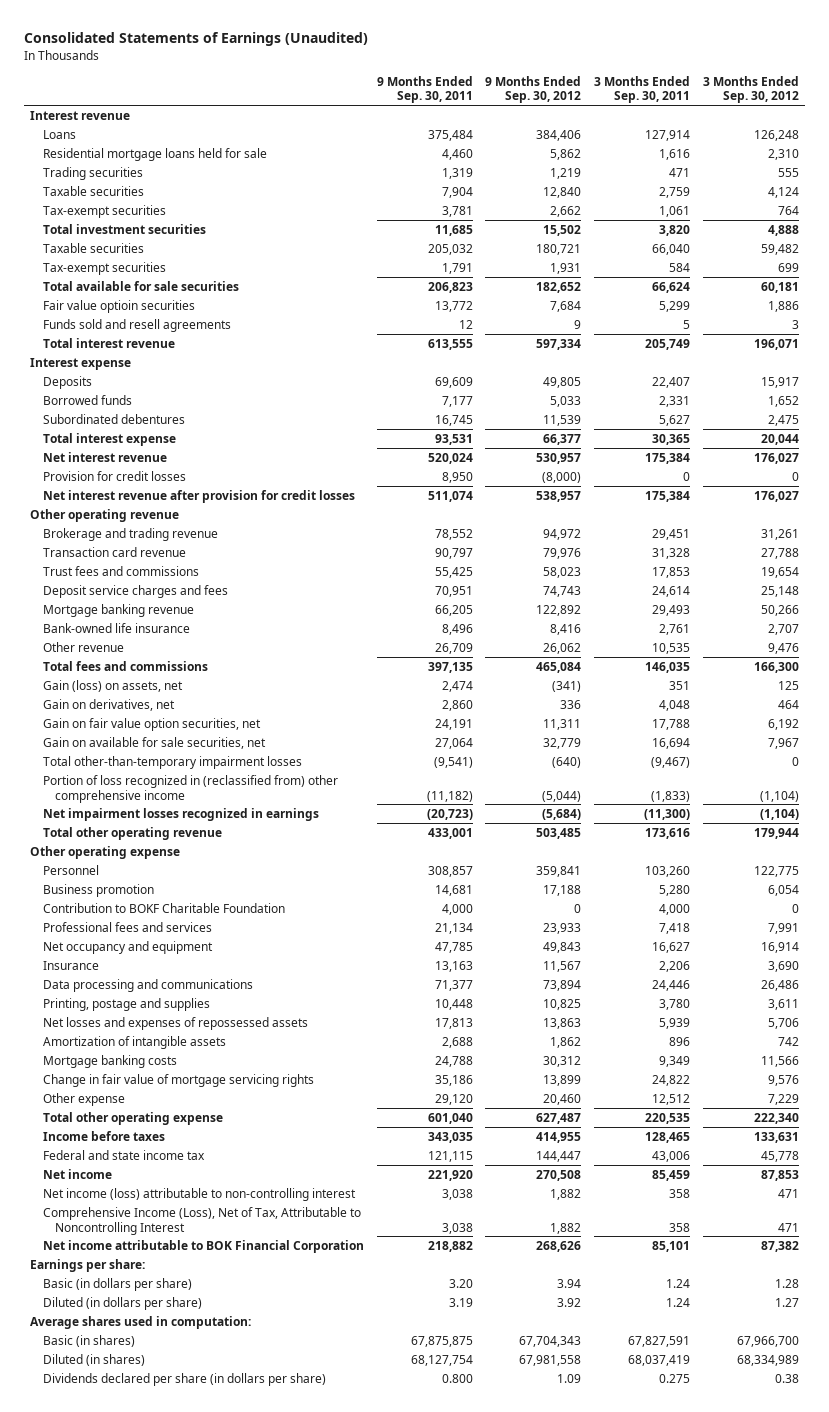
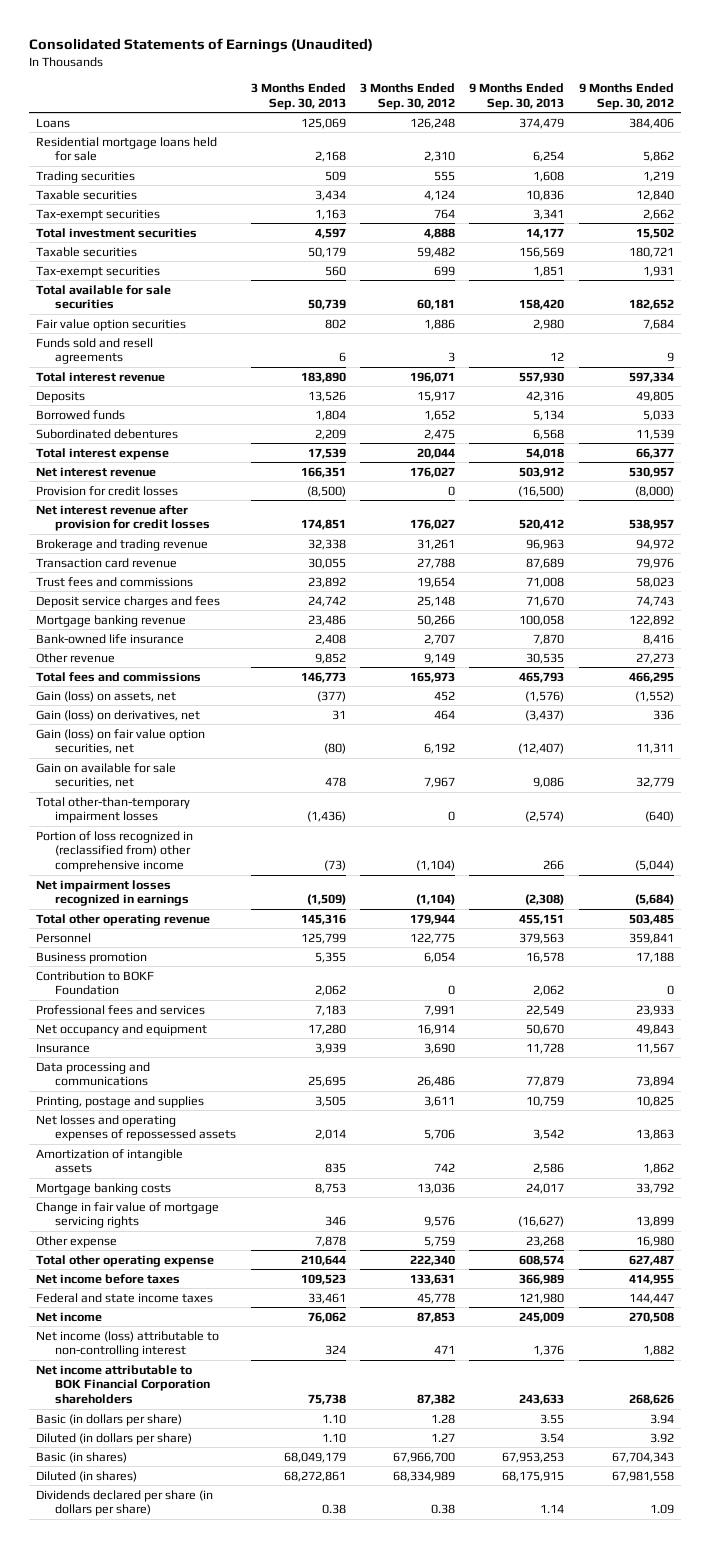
[376,75,473,104] 9 Months Ended Sep. 30, 2011 -> none
[594,75,691,104] 3 Months Ended Sep. 30, 2011 -> none
none -> [250,83,346,110] 3 Months Ended Sep. 30, 2013
none -> [469,83,565,110] 9 Months Ended Sep. 30, 2013
[30,110,131,120] Interest revenue -> none
[42,299,195,313] Fair value optioin securities -> [36,318,187,331] Fair value option securities
[30,357,132,370] Interest expense -> none
[30,508,180,522] Other operating revenue -> none
[543,642,582,654] 26,062 -> [635,652,674,664] 27,273
[767,642,799,654] 9,476 -> [423,652,455,664] 9,149
[536,661,582,673] 465,084 -> [628,671,674,683] 466,295
[753,661,799,673] 166,300 -> [409,671,455,683] 165,973
[552,680,582,692] (341) -> [634,690,674,702] (1,552)
[777,680,799,690] 125 -> [433,690,455,701] 452
[42,698,175,711] Gain on derivatives, net -> [36,709,201,721] Gain (loss) on derivatives, net
[42,717,261,731] Gain on fair value option securities, net -> [36,728,206,755] Gain (loss) on fair value option securities, net
[30,845,181,859] Other operating expense -> none
[42,902,285,913] Contribution to BOKF Charitable Foundation -> [36,970,155,996] Contribution to BOKF Foundation
[42,1016,308,1030] Net losses and expenses of repossessed assets -> [36,1114,237,1142] Net losses and operating expenses of repossessed assets
[543,1055,582,1067] 30,312 -> [635,1182,674,1194] 33,792
[760,1055,799,1067] 11,566 -> [416,1182,455,1194] 13,036
[543,1093,582,1105] 20,460 -> [635,1235,674,1247] 16,980
[767,1093,799,1105] 7,229 -> [423,1235,455,1247] 5,759
[42,1130,165,1141] Income before taxes -> [36,1273,181,1284] Net income before taxes
[42,1149,205,1160] Federal and state income tax -> [36,1292,214,1303] Federal and state income taxes
[42,1206,361,1235] Comprehensive Income (Loss), Net of Tax, Attributable to Noncontrolling Interest -> none
[30,1258,146,1272] Earnings per share: -> none
[42,1239,364,1253] Net income attributable to BOK Financial Corporation -> [36,1364,211,1405] Net income attributable to BOK Financial Corporation shareholders
[30,1315,252,1329] Average shares used in computation: -> none

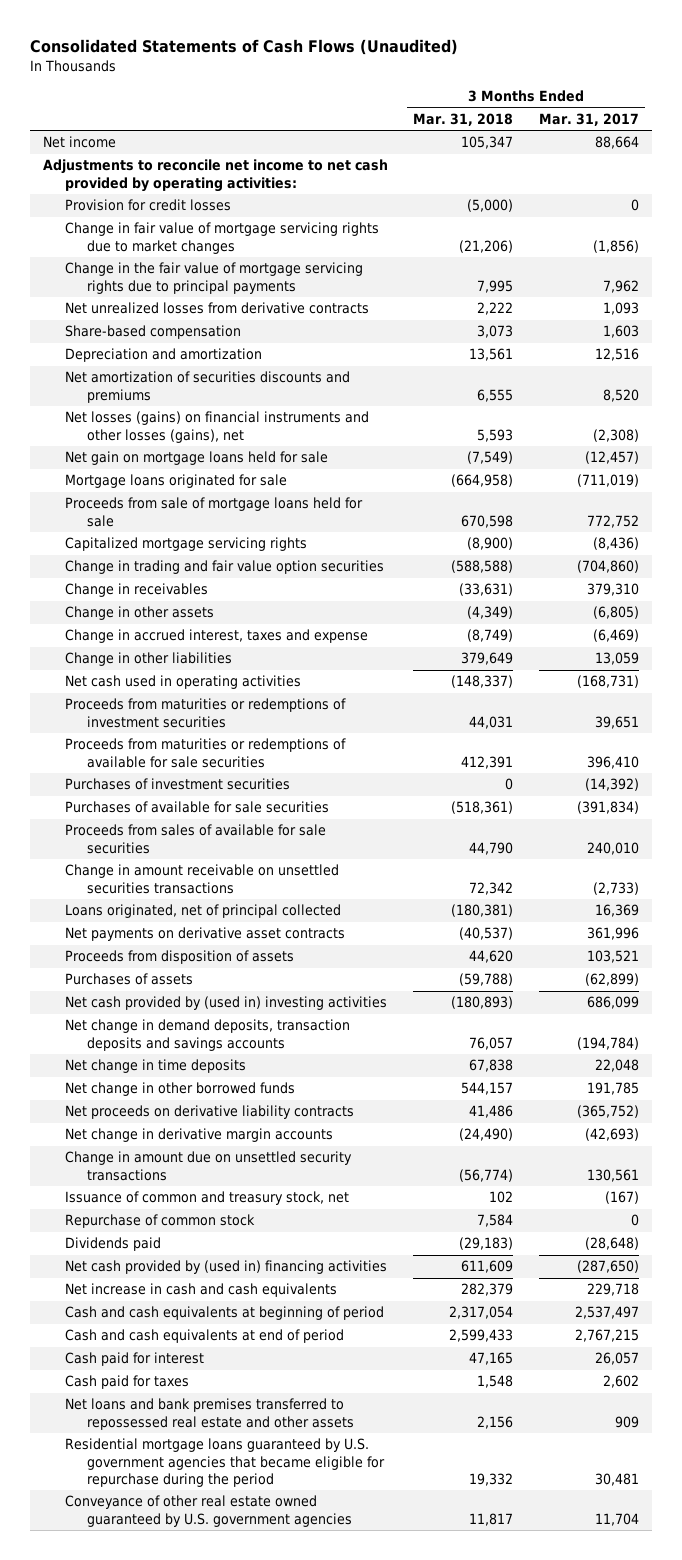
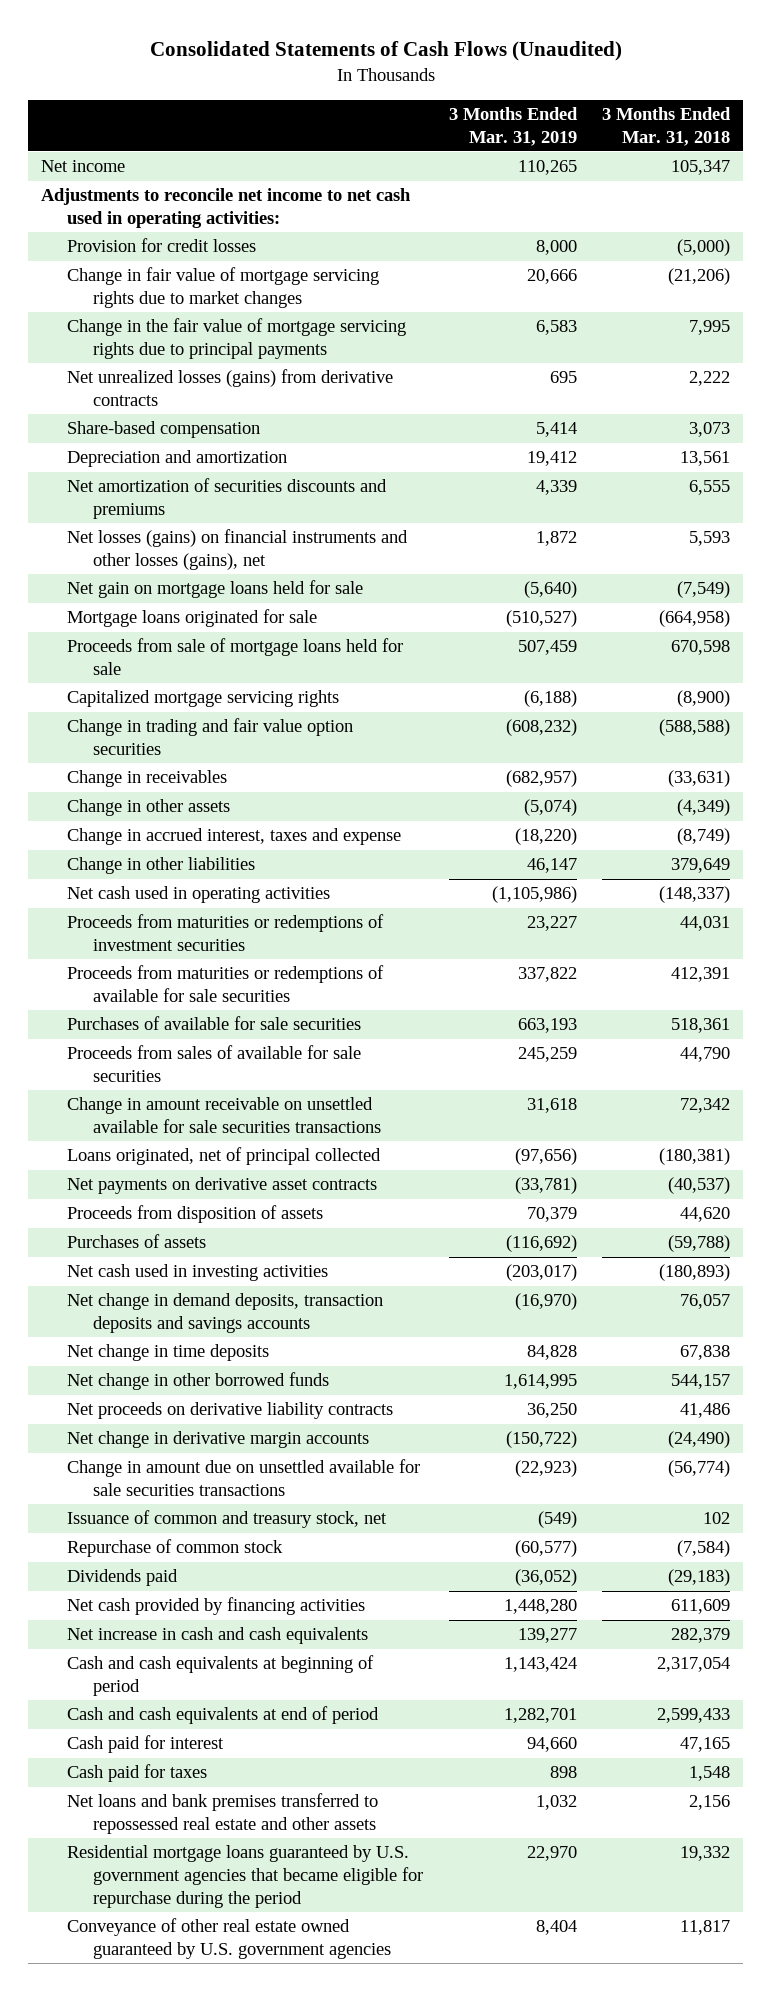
[538,112,639,126] Mar. 31, 2017 -> none
none -> [448,106,578,146] 3 Months Ended Mar. 31, 2019
[42,159,388,192] Adjustments to reconcile net income to net cash provided by operating activities: -> [40,188,411,229] Adjustments to reconcile net income to net cash used in operating activities:
[64,302,369,315] Net unrealized losses from derivative contracts -> [67,369,394,407] Net unrealized losses (gains) from derivative contracts
[64,778,290,791] Purchases of investment securities -> none
[451,801,514,815] (518,361) -> [671,1018,731,1034] 518,361
[64,864,339,894] Change in amount receivable on unsettled securities transactions -> [67,1097,382,1134] Change in amount receivable on unsettled available for sale securities transactions
[64,996,387,1011] Net cash provided by (used in) investing activities -> [67,1264,329,1282] Net cash used in investing activities
[64,1151,352,1181] Change in amount due on unsettled security transactions -> [67,1459,421,1497] Change in amount due on unsettled available for sale securities transactions
[477,1214,514,1228] 7,584 -> [677,1540,731,1558] (7,584)
[64,1260,387,1275] Net cash provided by (used in) financing activities -> [67,1597,366,1616] Net cash provided by financing activities

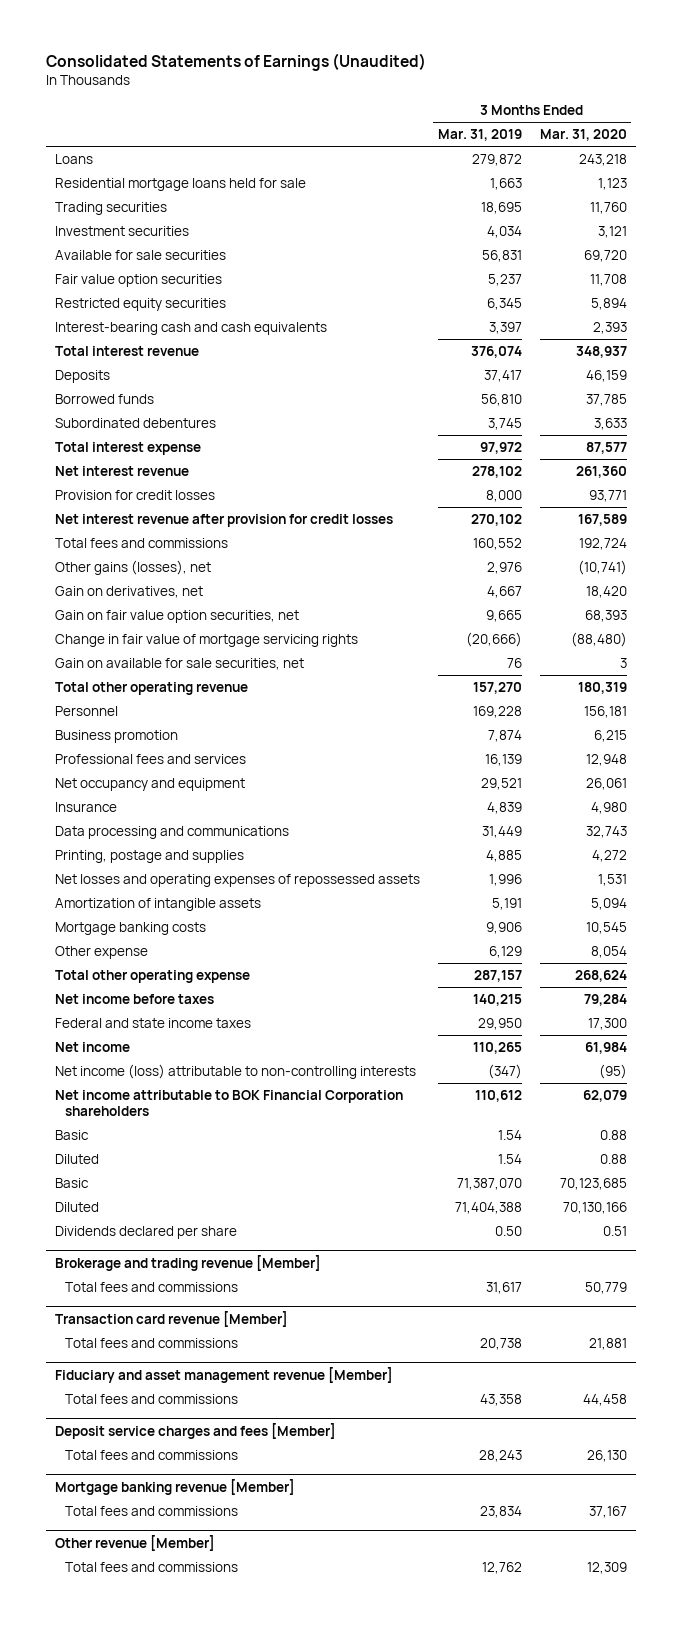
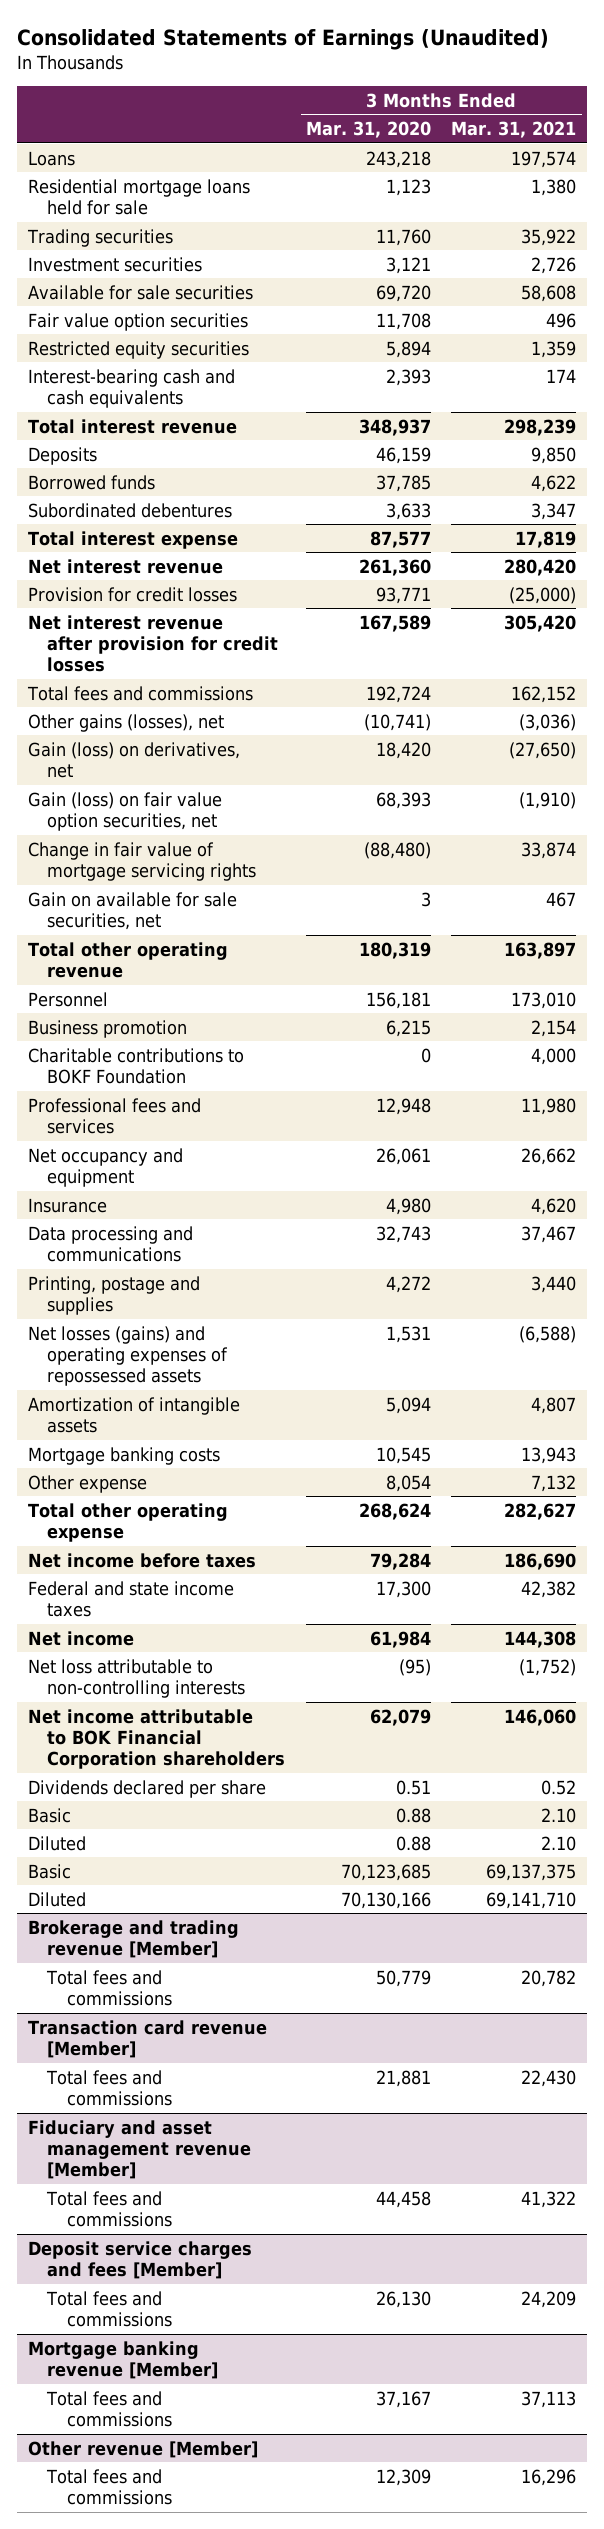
[437,129,522,142] Mar. 31, 2019 -> none
none -> [451,121,577,139] Mar. 31, 2021
[54,585,203,598] Gain on derivatives, net -> [27,741,240,778] Gain (loss) on derivatives, net
[54,609,299,623] Gain on fair value option securities, net -> [27,791,222,831] Gain (loss) on fair value option securities, net
none -> [27,1047,244,1084] Charitable contributions to BOKF Foundation
[54,873,420,887] Net losses and operating expenses of repossessed assets -> [27,1325,229,1387] Net losses (gains) and operating expenses of repossessed assets
[54,1063,416,1079] Net income (loss) attributable to non-controlling interests -> [27,1658,246,1698] Net loss attributable to non-controlling interests
[54,1225,237,1239] Dividends declared per share -> [27,1779,266,1798] Dividends declared per share

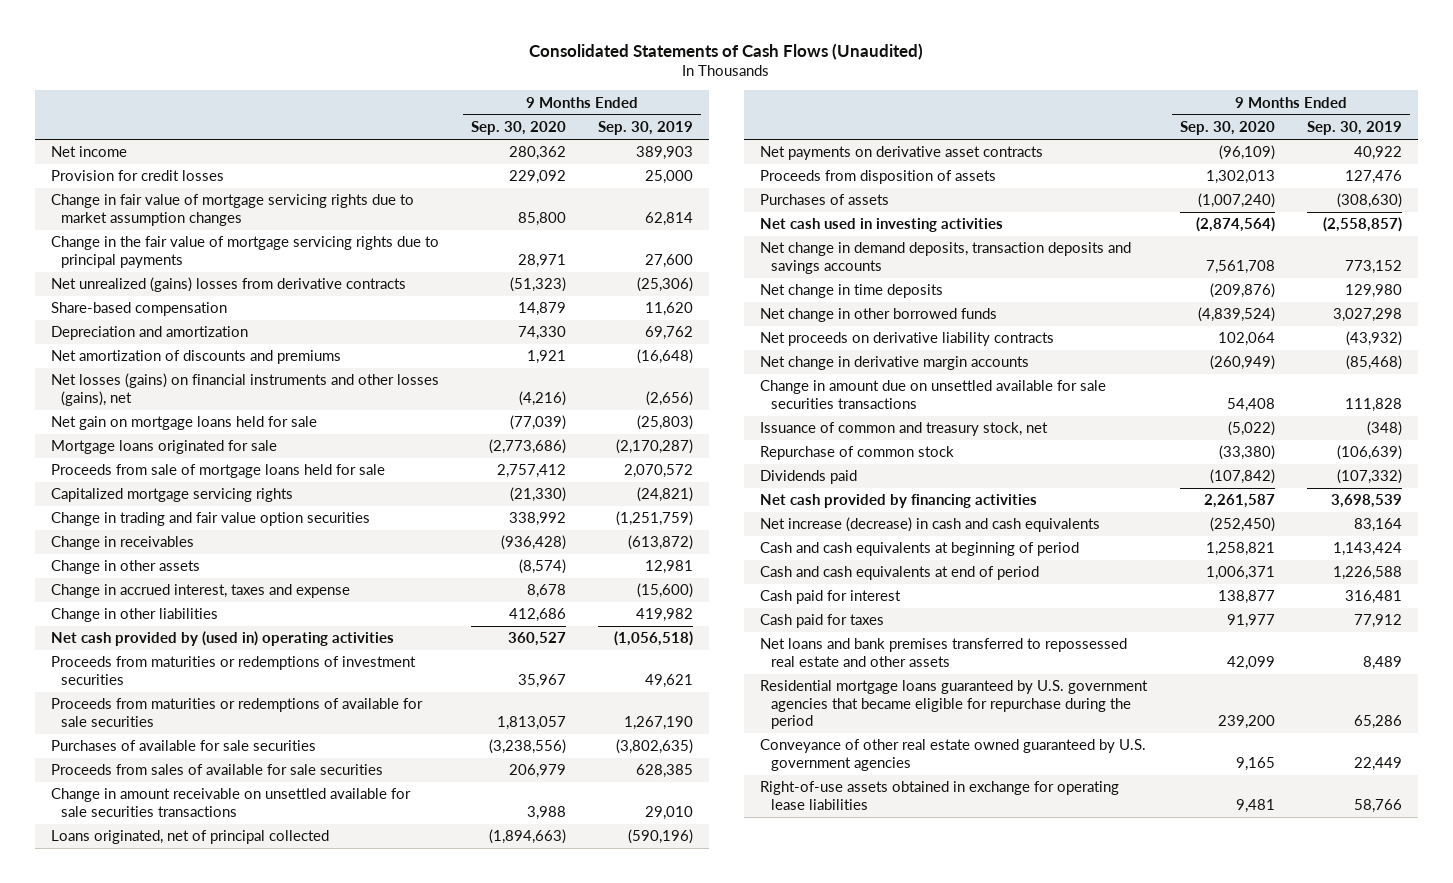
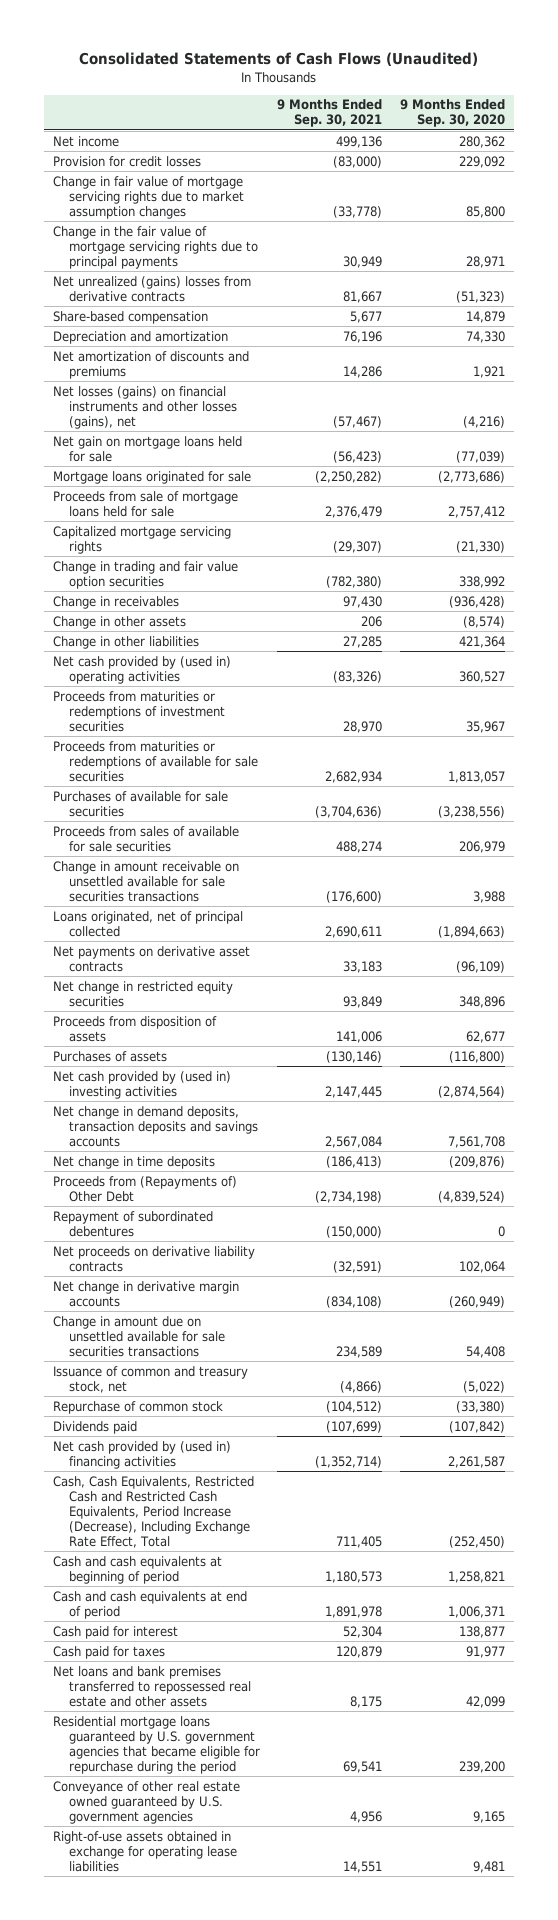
[597,120,693,135] Sep. 30, 2019 -> none
none -> [277,99,383,128] 9 Months Ended Sep. 30, 2021
[50,584,350,599] Change in accrued interest, taxes and expense -> none
[508,608,566,623] 412,686 -> [458,635,505,648] 421,364
none -> [53,980,234,1007] Net change in restricted equity securities
[1206,170,1276,185] 1,302,013 -> [465,1030,505,1043] 62,677
[1198,193,1276,209] (1,007,240) -> [448,1050,505,1063] (116,800)
[760,218,1004,233] Net cash used in investing activities -> [53,1070,232,1099] Net cash provided by (used in) investing activities
[760,308,998,323] Net change in other borrowed funds -> [53,1175,238,1202] Proceeds from (Repayments of) Other Debt
none -> [53,1210,214,1237] Repayment of subordinated debentures
[760,494,1038,509] Net cash provided by financing activities -> [53,1440,232,1469] Net cash provided by (used in) financing activities
[760,517,1101,533] Net increase (decrease) in cash and cash equivalents -> [53,1475,255,1548] Cash, Cash Equivalents, Restricted Cash and Restricted Cash Equivalents, Period Increase (Decrease), Including Exchange Rate Effect, Total

